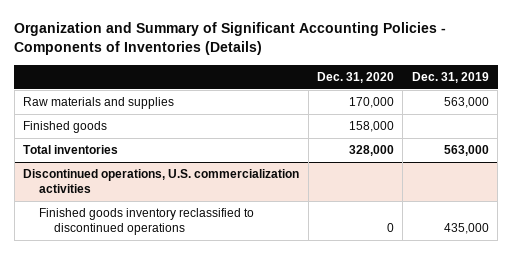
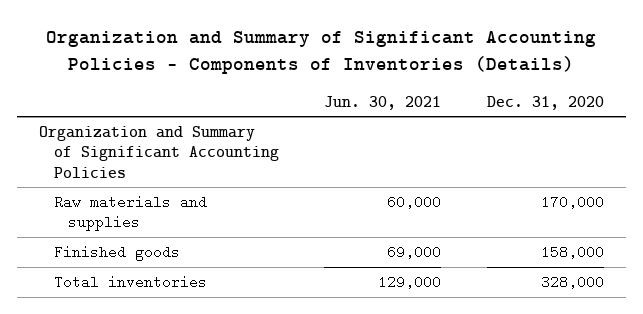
[411,71,489,83] Dec. 31, 2019 -> none
none -> [324,95,442,110] Jun. 30, 2021
none -> [39,125,279,178] Organization and Summary of Significant Accounting Policies
[23,169,300,193] Discontinued operations, U.S. commercialization activities -> none
[38,208,254,235] Finished goods inventory reclassified to discontinued operations -> none

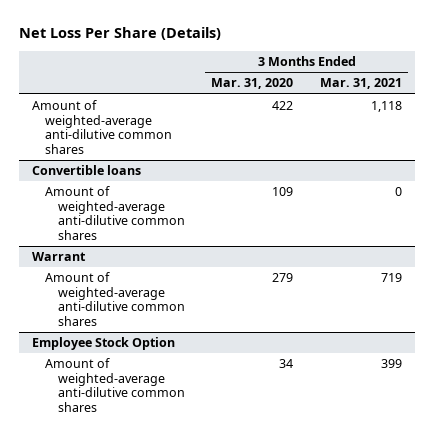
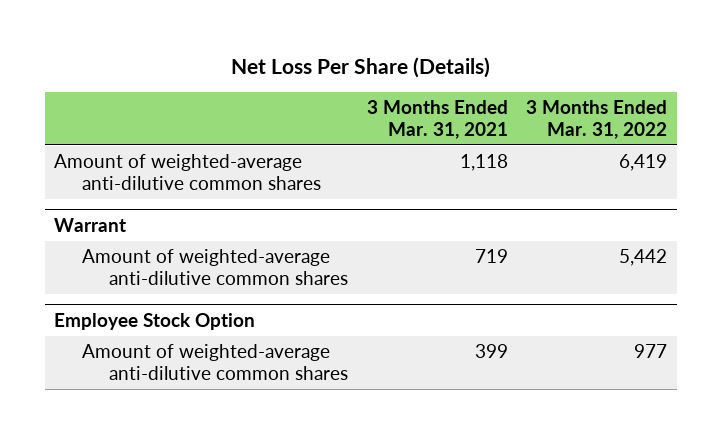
[211,78,294,90] Mar. 31, 2020 -> none
none -> [526,100,668,140] 3 Months Ended Mar. 31, 2022
[32,165,142,176] Convertible loans -> none
[44,186,185,240] Amount of weighted-average anti-dilutive common shares -> none

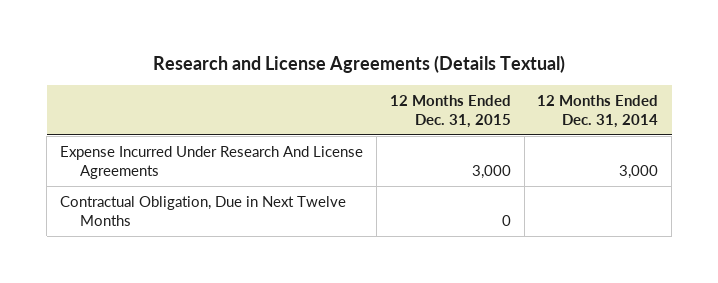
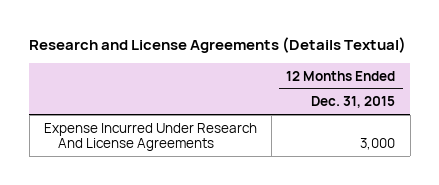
[537,94,659,128] 12 Months Ended Dec. 31, 2014 -> none
[59,195,346,226] Contractual Obligation, Due in Next Twelve Months -> none

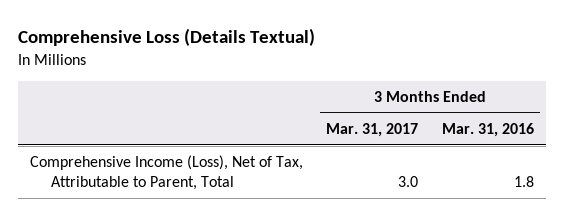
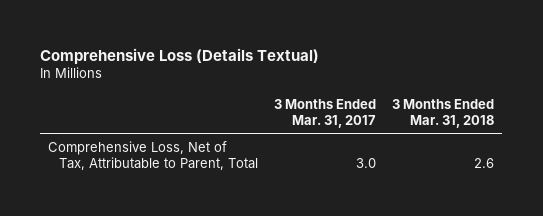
[441,122,534,137] Mar. 31, 2016 -> none
none -> [392,98,495,129] 3 Months Ended Mar. 31, 2018
[29,155,303,191] Comprehensive Income (Loss), Net of Tax, Attributable to Parent, Total -> [48,140,258,171] Comprehensive Loss, Net of Tax, Attributable to Parent, Total

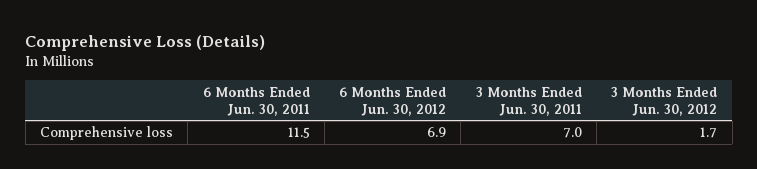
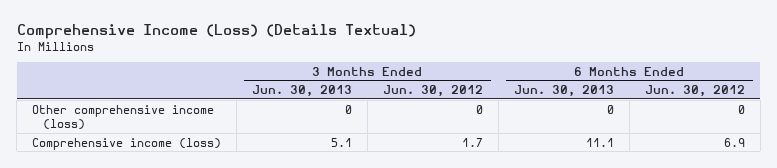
[25,35,266,52] Comprehensive Loss (Details) -> [16,23,416,39] Comprehensive Income (Loss) (Details Textual)
[202,86,310,116] 6 Months Ended Jun. 30, 2011 -> none
[475,86,582,116] 3 Months Ended Jun. 30, 2011 -> none
none -> [252,85,353,98] Jun. 30, 2013
none -> [513,85,614,98] Jun. 30, 2013
none -> [32,104,215,130] Other comprehensive income (loss)
[39,126,173,141] Comprehensive loss -> [32,137,222,150] Comprehensive income (loss)

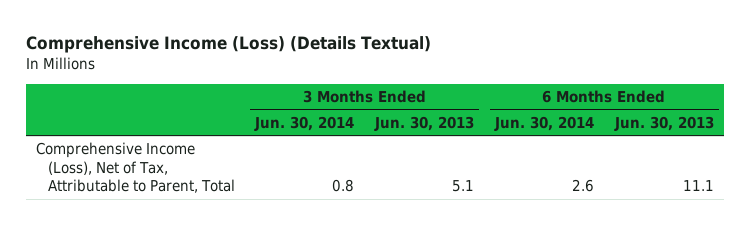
[382,85,483,98] Jun. 30, 2012 -> none
[644,85,745,98] Jun. 30, 2012 -> none
none -> [254,115,355,131] Jun. 30, 2014
none -> [494,115,595,131] Jun. 30, 2014
[32,104,215,130] Other comprehensive income (loss) -> none
[32,137,222,150] Comprehensive income (loss) -> [36,142,235,194] Comprehensive Income (Loss), Net of Tax, Attributable to Parent, Total

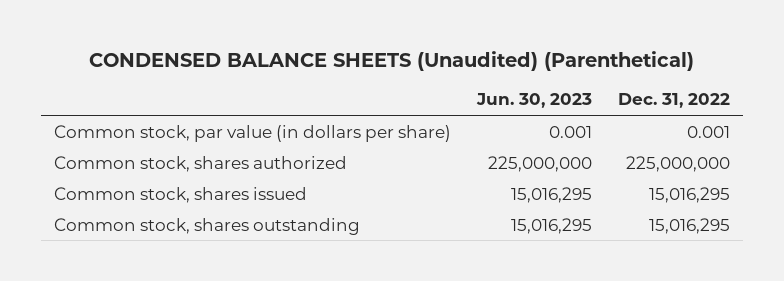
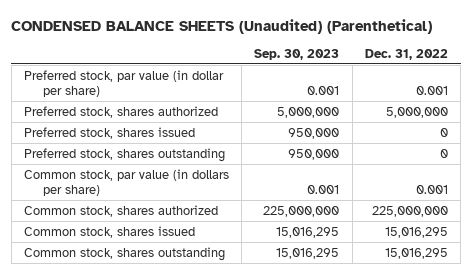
[475,93,592,109] Jun. 30, 2023 -> none
none -> [254,48,340,60] Sep. 30, 2023
none -> [23,69,224,97] Preferred stock, par value (in dollar per share)
none -> [23,105,218,118] Preferred stock, shares authorized
none -> [23,126,195,139] Preferred stock, shares issued
none -> [23,147,225,162] Preferred stock, shares outstanding

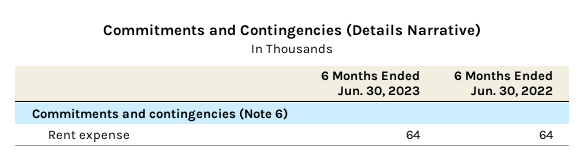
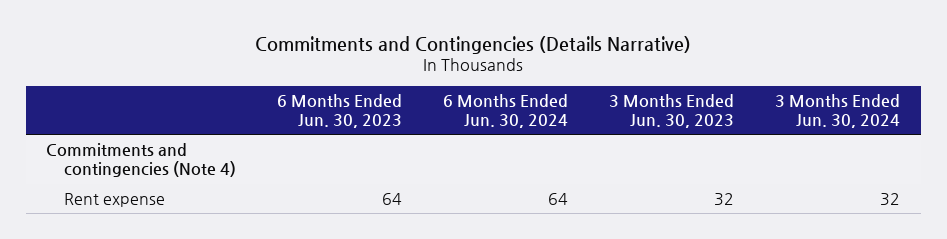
[453,71,553,98] 6 Months Ended Jun. 30, 2022 -> none
none -> [443,93,569,129] 6 Months Ended Jun. 30, 2024
none -> [609,93,735,129] 3 Months Ended Jun. 30, 2023
none -> [775,93,901,129] 3 Months Ended Jun. 30, 2024
[31,107,288,122] Commitments and contingencies (Note 6) -> [46,143,237,178] Commitments and contingencies (Note 4)

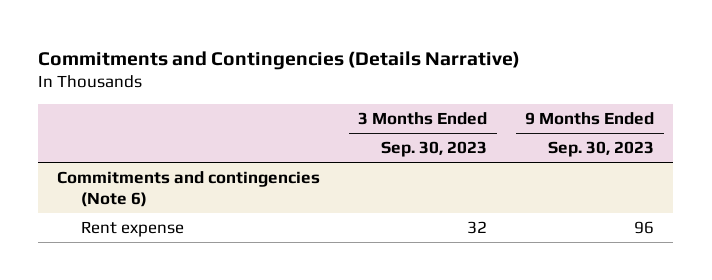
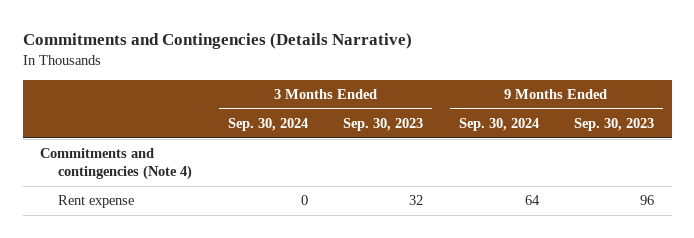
none -> [227,117,308,131] Sep. 30, 2024
none -> [458,117,539,131] Sep. 30, 2024
[57,171,321,207] Commitments and contingencies (Note 6) -> [40,148,193,180] Commitments and contingencies (Note 4)

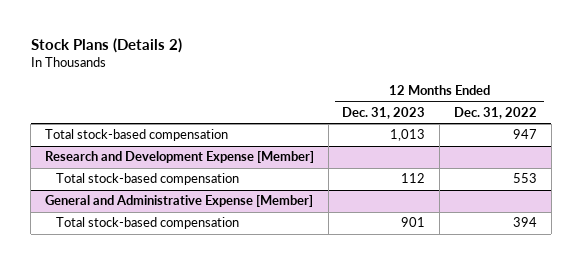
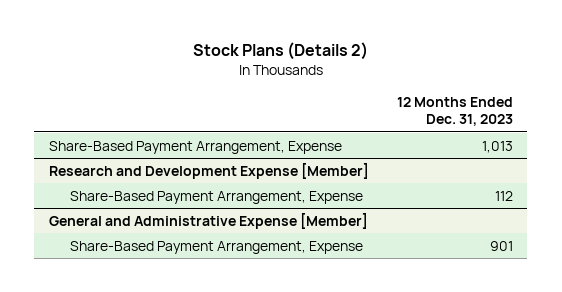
[453,106,537,119] Dec. 31, 2022 -> none
[45,129,229,142] Total stock-based compensation -> [48,140,342,154] Share-Based Payment Arrangement, Expense
[55,173,239,186] Total stock-based compensation -> [70,190,364,204] Share-Based Payment Arrangement, Expense
[55,217,239,230] Total stock-based compensation -> [70,240,364,254] Share-Based Payment Arrangement, Expense

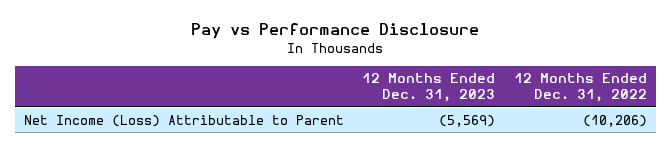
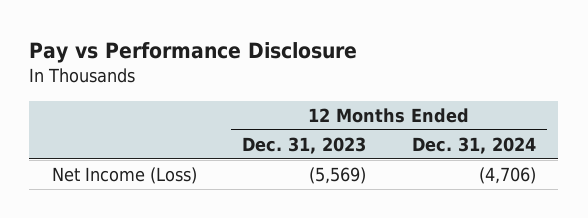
[513,72,647,103] 12 Months Ended Dec. 31, 2022 -> none
none -> [411,136,536,154] Dec. 31, 2024
[23,115,344,128] Net Income (Loss) Attributable to Parent -> [52,167,198,185] Net Income (Loss)

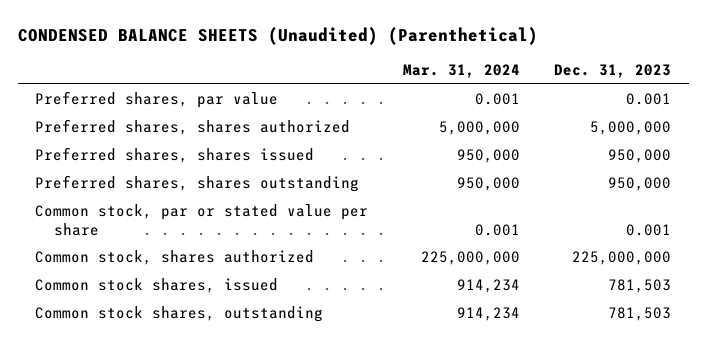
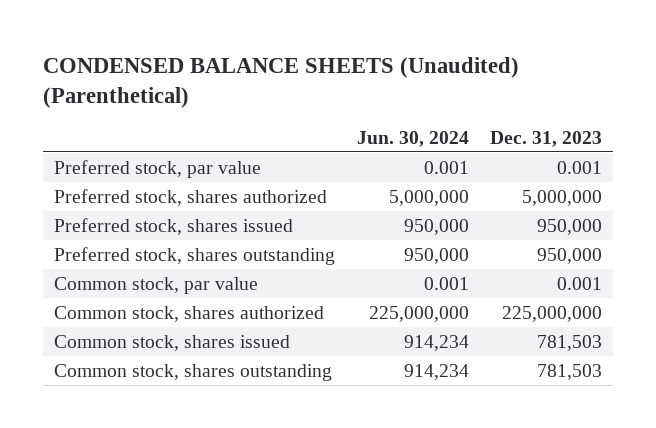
[402,63,520,78] Mar. 31, 2024 -> none
none -> [356,130,469,147] Jun. 30, 2024
[35,91,279,109] Preferred shares, par value -> [53,159,261,178] Preferred stock, par value
[35,119,351,136] Preferred shares, shares authorized -> [53,188,327,206] Preferred stock, shares authorized
[35,147,315,164] Preferred shares, shares issued -> [53,217,293,235] Preferred stock, shares issued
[35,175,360,193] Preferred shares, shares outstanding -> [53,246,335,265] Preferred stock, shares outstanding
[35,204,369,236] Common stock, par or stated value per share -> [53,276,258,294] Common stock, par value
[35,278,279,294] Common stock shares, issued -> [53,334,290,351] Common stock, shares issued
[35,306,324,323] Common stock shares, outstanding -> [53,363,332,381] Common stock, shares outstanding

